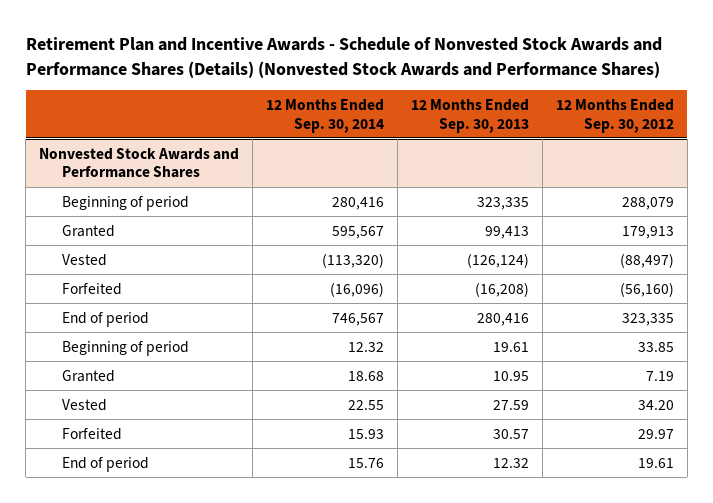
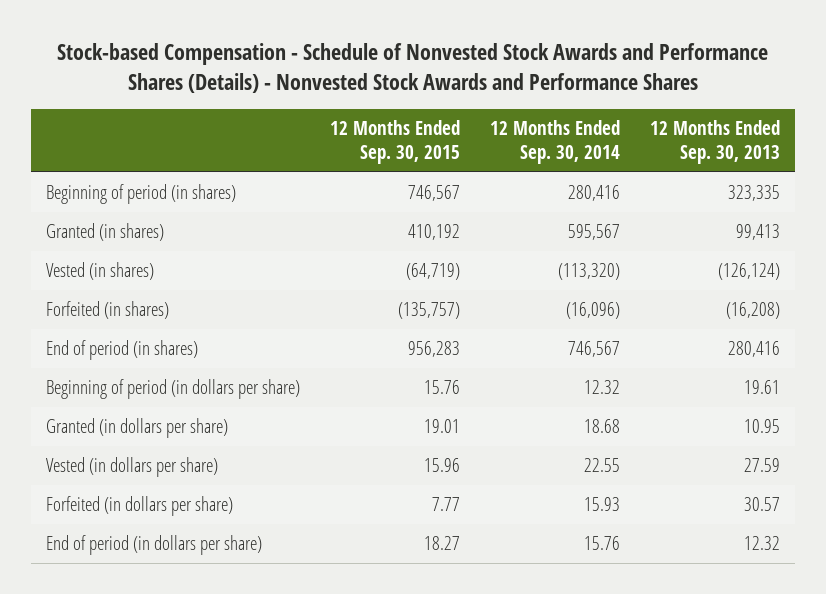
[25,37,662,78] Retirement Plan and Incentive Awards - Schedule of Nonvested Stock Awards and Performance Shares (Details) (Nonvested Stock Awards and Performance Shares) -> [56,43,768,94] Stock-based Compensation - Schedule of Nonvested Stock Awards and Performance Shares (Details) - Nonvested Stock Awards and Performance Shares
[555,99,674,133] 12 Months Ended Sep. 30, 2012 -> none
none -> [329,120,460,165] 12 Months Ended Sep. 30, 2015
[39,147,240,179] Nonvested Stock Awards and Performance Shares -> none
[62,195,190,211] Beginning of period -> [45,184,236,205] Beginning of period (in shares)
[62,224,116,237] Granted -> [45,223,164,242] Granted (in shares)
[62,253,108,266] Vested -> [45,262,154,281] Vested (in shares)
[62,282,123,295] Forfeited -> [45,301,169,320] Forfeited (in shares)
[62,311,150,327] End of period -> [45,340,198,361] End of period (in shares)
[62,340,190,356] Beginning of period -> [45,379,300,400] Beginning of period (in dollars per share)
[62,369,116,382] Granted -> [45,418,228,439] Granted (in dollars per share)
[62,398,108,411] Vested -> [45,457,218,478] Vested (in dollars per share)
[62,427,123,440] Forfeited -> [45,496,233,517] Forfeited (in dollars per share)
[62,456,150,472] End of period -> [45,535,262,556] End of period (in dollars per share)

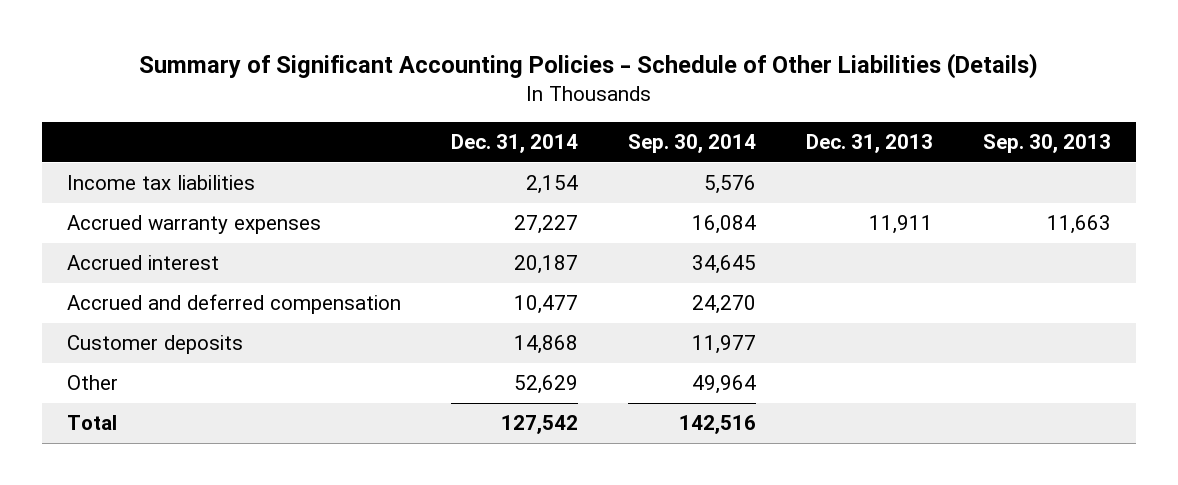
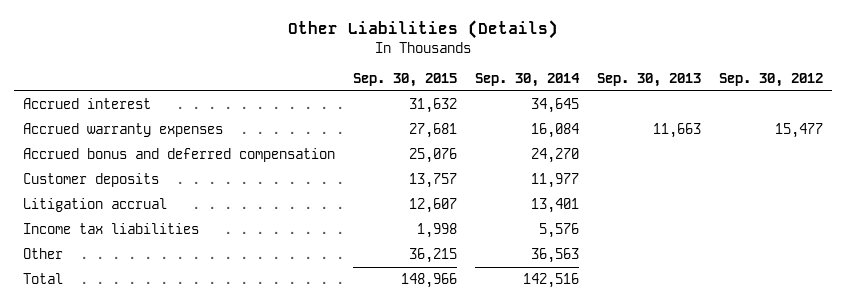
[139,53,1039,80] Summary of Significant Accounting Policies - Schedule of Other Liabilities (Details) -> [287,20,558,40] Other Liabilities (Details)
[450,134,578,154] Dec. 31, 2014 -> none
[806,134,934,154] Dec. 31, 2013 -> none
none -> [352,73,457,88] Sep. 30, 2015
none -> [719,73,824,88] Sep. 30, 2012
[66,215,321,235] Accrued warranty expenses -> [22,123,223,138] Accrued warranty expenses
[66,294,401,315] Accrued and deferred compensation -> [22,148,335,163] Accrued bonus and deferred compensation
none -> [22,198,167,213] Litigation accrual
[66,175,255,191] Income tax liabilities -> [22,223,199,235] Income tax liabilities
[692,375,757,395] 49,964 -> [530,248,579,264] 36,563

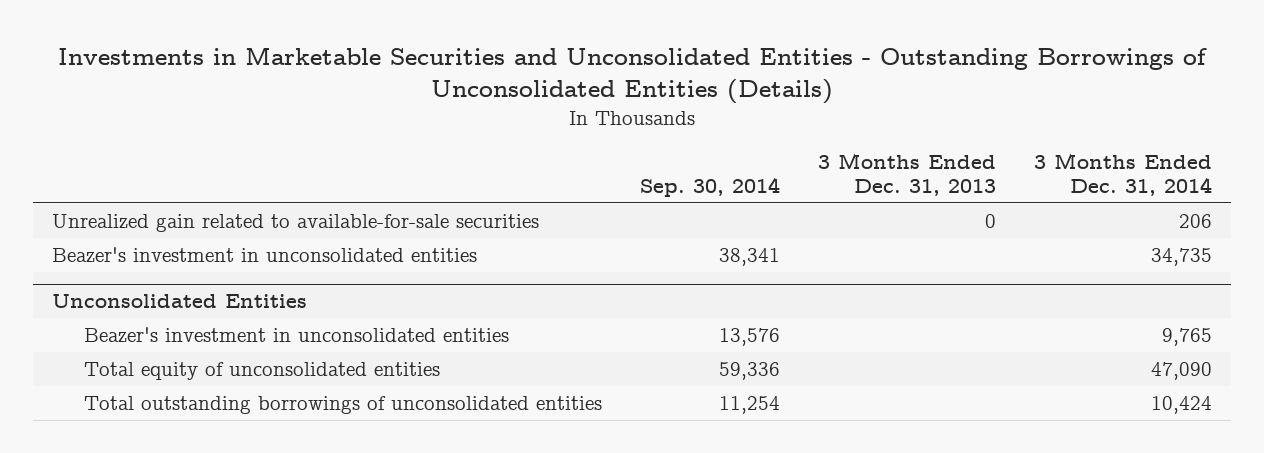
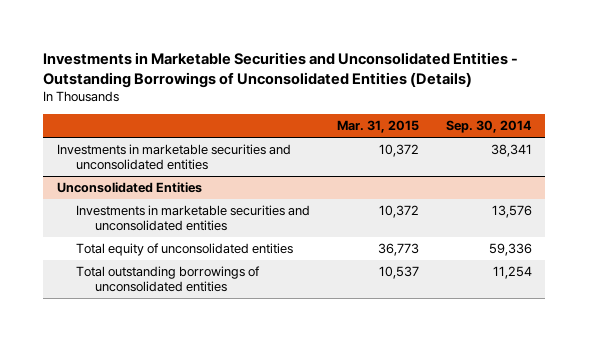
[818,153,997,197] 3 Months Ended Dec. 31, 2013 -> none
[1034,153,1213,197] 3 Months Ended Dec. 31, 2014 -> none
none -> [336,120,419,134] Mar. 31, 2015
[52,213,540,232] Unrealized gain related to available-for-sale securities -> none
[52,246,478,263] Beazer's investment in unconsolidated entities -> [56,144,291,171] Investments in marketable securities and unconsolidated entities
[83,326,509,343] Beazer's investment in unconsolidated entities -> [75,205,310,232] Investments in marketable securities and unconsolidated entities

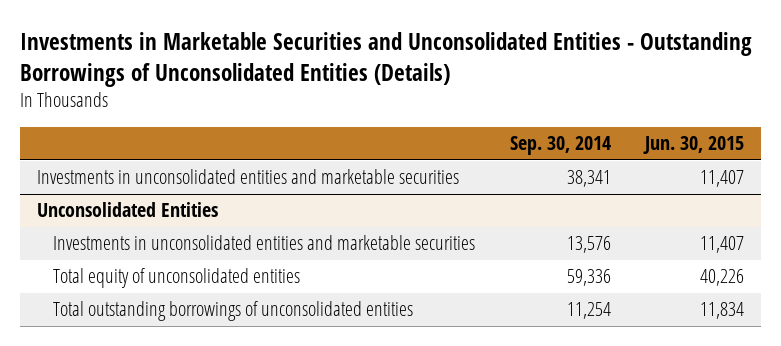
[336,120,419,134] Mar. 31, 2015 -> none
none -> [643,136,745,155] Jun. 30, 2015
[56,144,291,171] Investments in marketable securities and unconsolidated entities -> [37,169,460,185] Investments in unconsolidated entities and marketable securities
[75,205,310,232] Investments in marketable securities and unconsolidated entities -> [53,235,476,251] Investments in unconsolidated entities and marketable securities

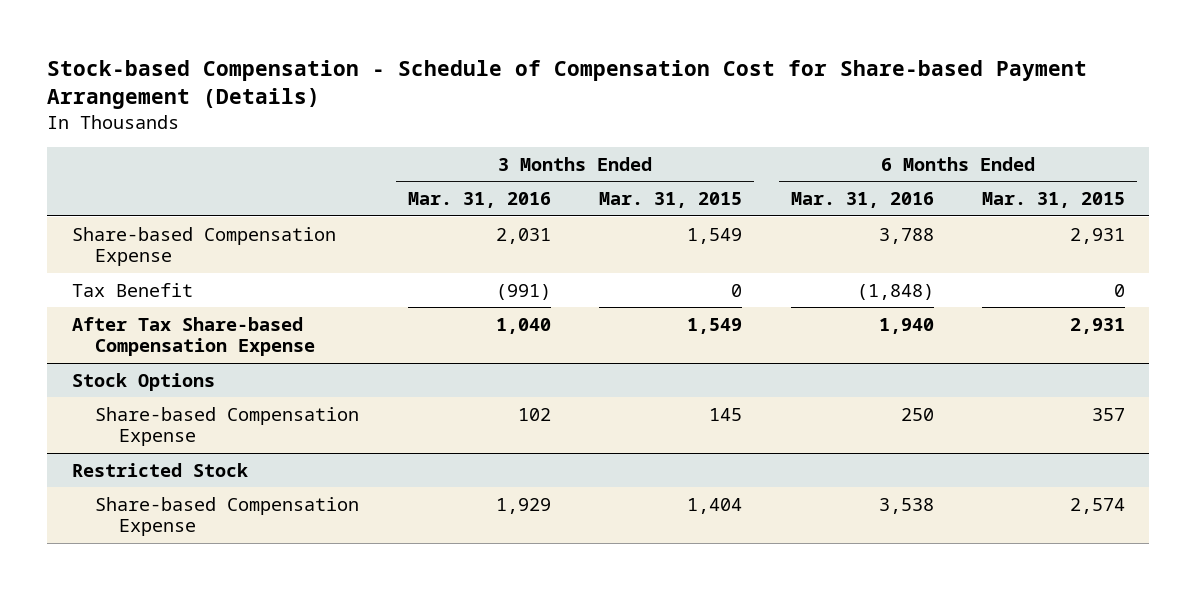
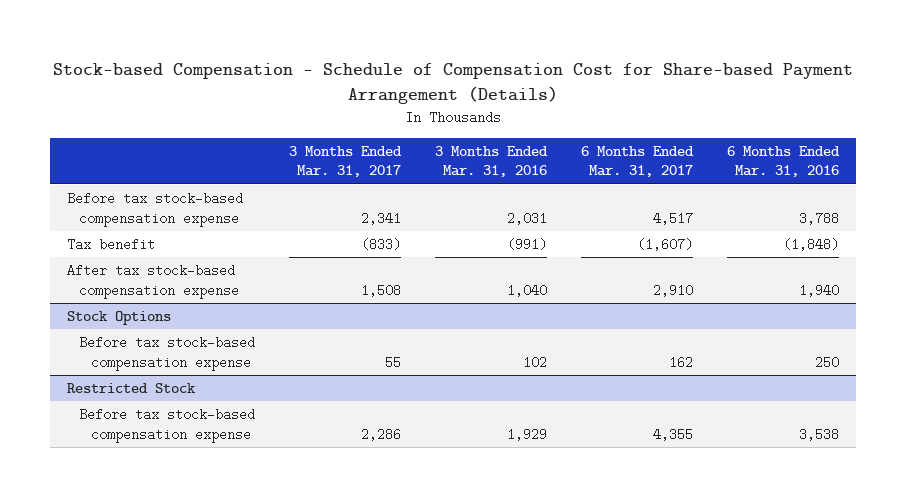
[599,192,743,209] Mar. 31, 2015 -> none
[982,192,1126,209] Mar. 31, 2015 -> none
none -> [289,145,403,178] 3 Months Ended Mar. 31, 2017
none -> [581,145,695,178] 6 Months Ended Mar. 31, 2017
[71,226,336,267] Share-based Compensation Expense -> [67,191,244,227] Before tax stock-based compensation expense
[71,282,193,297] Tax Benefit -> [67,237,156,251] Tax benefit
[71,316,316,357] After Tax Share-based Compensation Expense -> [67,263,240,299] After tax stock-based compensation expense
[95,406,360,447] Share-based Compensation Expense -> [79,335,256,371] Before tax stock-based compensation expense
[95,496,360,537] Share-based Compensation Expense -> [79,407,256,443] Before tax stock-based compensation expense

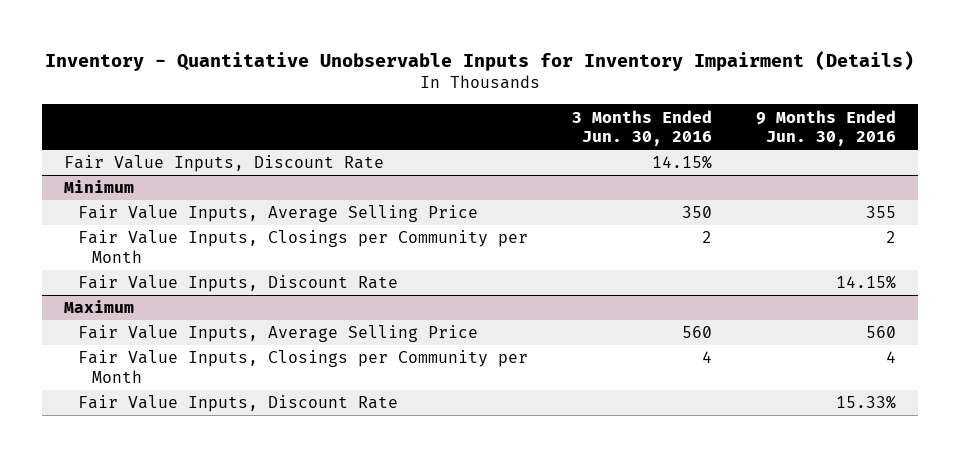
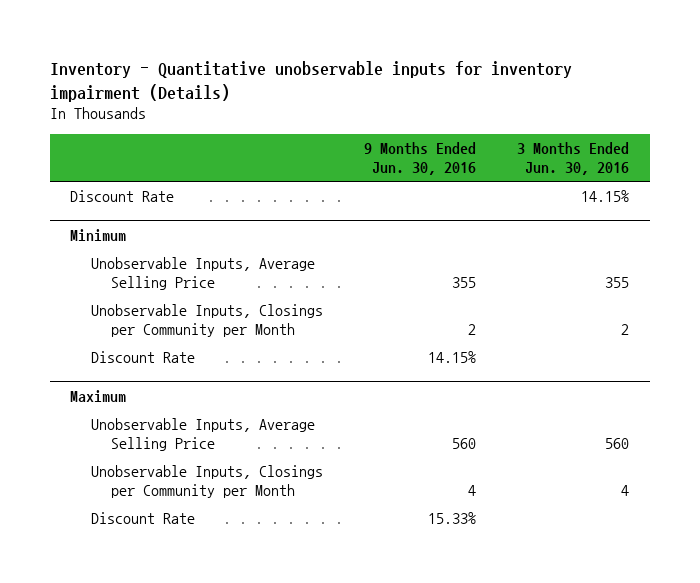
[45,51,915,72] Inventory - Quantitative Unobservable Inputs for Inventory Impairment (Details) -> [49,60,572,102] Inventory - Quantitative unobservable inputs for inventory impairment (Details)
[64,155,385,173] Fair Value Inputs, Discount Rate -> [70,190,175,203] Discount Rate
[78,205,479,223] Fair Value Inputs, Average Selling Price -> [90,257,315,291] Unobservable Inputs, Average Selling Price
[682,206,713,219] 350 -> [605,277,630,289] 355
[78,230,529,263] Fair Value Inputs, Closings per Community per Month -> [90,304,323,338] Unobservable Inputs, Closings per Community per Month
[78,275,399,293] Fair Value Inputs, Discount Rate -> [90,351,195,364] Discount Rate
[78,325,479,343] Fair Value Inputs, Average Selling Price -> [90,418,315,452] Unobservable Inputs, Average Selling Price
[78,350,529,383] Fair Value Inputs, Closings per Community per Month -> [90,465,323,499] Unobservable Inputs, Closings per Community per Month
[78,395,399,413] Fair Value Inputs, Discount Rate -> [90,512,195,525] Discount Rate

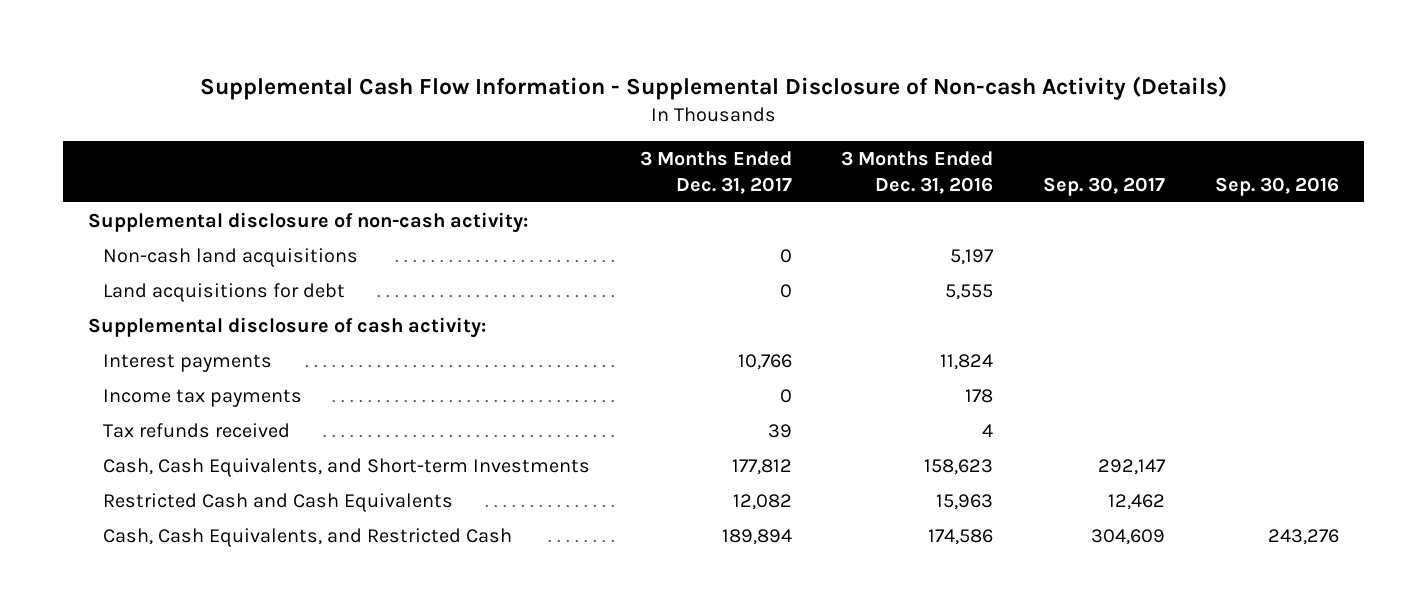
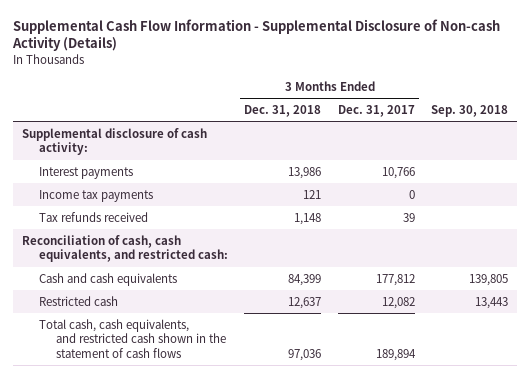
[841,151,994,194] 3 Months Ended Dec. 31, 2016 -> none
[1043,176,1166,196] Sep. 30, 2017 -> none
[1215,176,1340,196] Sep. 30, 2016 -> none
none -> [244,104,322,117] Dec. 31, 2018
none -> [431,104,509,117] Sep. 30, 2018
[88,211,529,233] Supplemental disclosure of non-cash activity: -> none
[102,247,358,267] Non-cash land acquisitions -> none
[102,282,345,302] Land acquisitions for debt -> none
none -> [21,234,228,263] Reconciliation of cash, cash equivalents, and restricted cash:
[102,457,590,477] Cash, Cash Equivalents, and Short-term Investments -> [38,272,177,286] Cash and cash equivalents
[102,492,453,512] Restricted Cash and Cash Equivalents -> [38,295,118,306] Restricted cash
[102,527,512,547] Cash, Cash Equivalents, and Restricted Cash -> [38,318,227,359] Total cash, cash equivalents, and restricted cash shown in the statement of cash flows

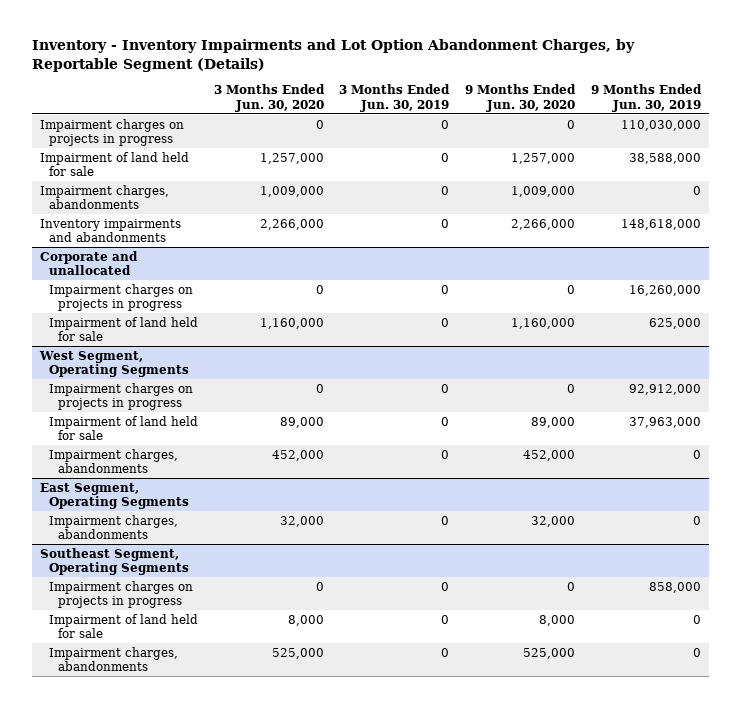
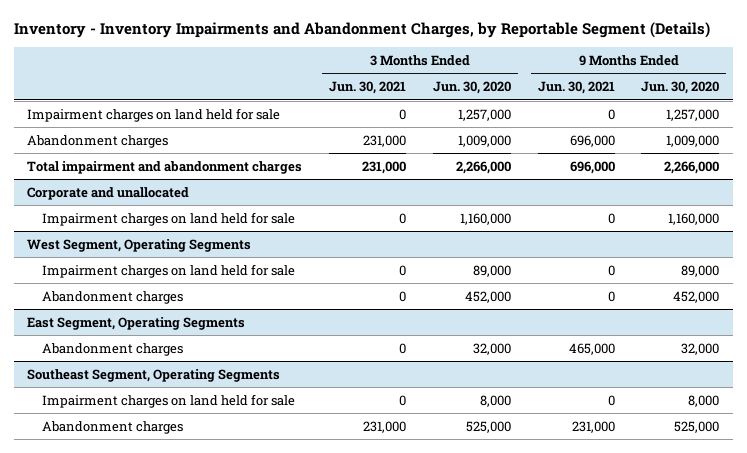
[32,39,636,72] Inventory - Inventory Impairments and Lot Option Abandonment Charges, by Reportable Segment (Details) -> [13,21,710,38] Inventory - Inventory Impairments and Abandonment Charges, by Reportable Segment (Details)
[339,84,451,113] 3 Months Ended Jun. 30, 2019 -> none
[590,84,702,113] 9 Months Ended Jun. 30, 2019 -> none
none -> [328,81,406,95] Jun. 30, 2021
none -> [537,81,615,95] Jun. 30, 2021
[39,118,184,147] Impairment charges on projects in progress -> none
[39,151,189,177] Impairment of land held for sale -> [27,107,281,122] Impairment charges on land held for sale
[39,184,169,210] Impairment charges, abandonments -> [27,134,169,148] Abandonment charges
[39,218,181,243] Inventory impairments and abandonments -> [27,160,303,174] Total impairment and abandonment charges
[49,283,194,312] Impairment charges on projects in progress -> none
[49,316,199,342] Impairment of land held for sale -> [41,211,295,226] Impairment charges on land held for sale
[49,382,194,411] Impairment charges on projects in progress -> none
[49,415,199,441] Impairment of land held for sale -> [41,263,295,278] Impairment charges on land held for sale
[49,448,179,474] Impairment charges, abandonments -> [41,290,183,304] Abandonment charges
[49,514,179,540] Impairment charges, abandonments -> [41,342,183,356] Abandonment charges
[49,580,194,609] Impairment charges on projects in progress -> none
[49,613,199,639] Impairment of land held for sale -> [41,393,295,408] Impairment charges on land held for sale
[49,646,179,672] Impairment charges, abandonments -> [41,420,183,434] Abandonment charges

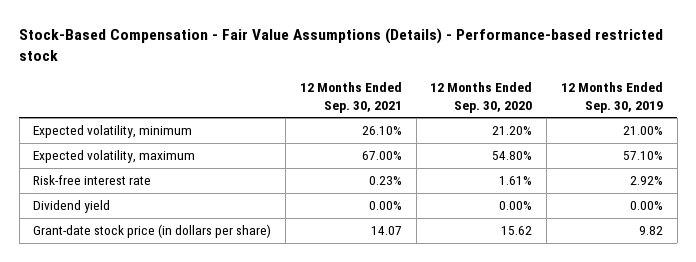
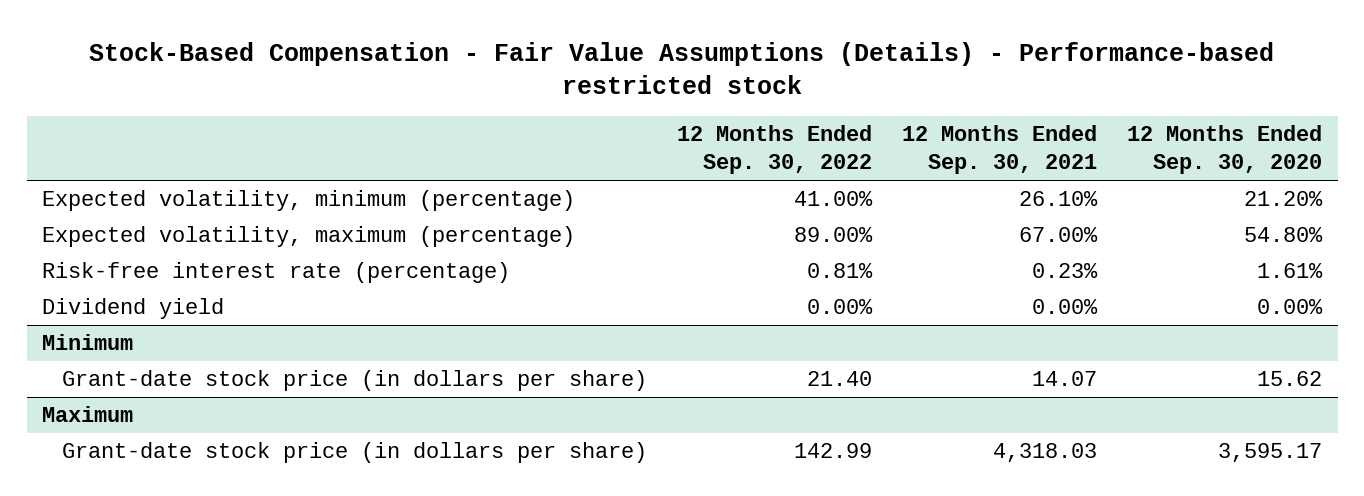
[561,82,664,113] 12 Months Ended Sep. 30, 2019 -> none
none -> [676,125,872,175] 12 Months Ended Sep. 30, 2022
[33,125,193,139] Expected volatility, minimum -> [41,190,575,212] Expected volatility, minimum (percentage)
[33,150,196,164] Expected volatility, maximum -> [41,226,575,248] Expected volatility, maximum (percentage)
[33,175,152,186] Risk-free interest rate -> [41,262,510,284] Risk-free interest rate (percentage)
none -> [41,334,133,351] Minimum
none -> [41,406,133,423] Maximum
none -> [61,442,647,464] Grant-date stock price (in dollars per share)

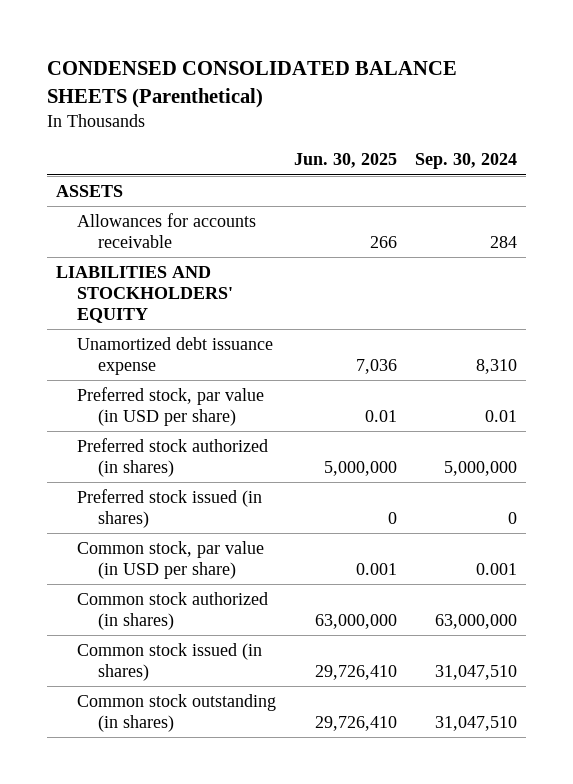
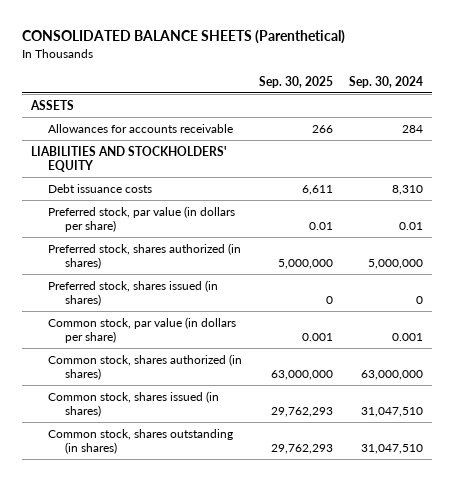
[47,61,458,108] CONDENSED CONSOLIDATED BALANCE SHEETS (Parenthetical) -> [22,30,346,45] CONSOLIDATED BALANCE SHEETS (Parenthetical)
[293,153,397,169] Jun. 30, 2025 -> none
none -> [258,75,333,88] Sep. 30, 2025
[77,336,274,375] Unamortized debt issuance expense -> [47,183,152,193] Debt issuance costs
[77,386,265,426] Preferred stock, par value (in USD per share) -> [47,205,235,233] Preferred stock, par value (in dollars per share)
[77,437,269,477] Preferred stock authorized (in shares) -> [47,242,241,270] Preferred stock, shares authorized (in shares)
[77,488,263,528] Preferred stock issued (in shares) -> [47,279,218,307] Preferred stock, shares issued (in shares)
[77,540,265,579] Common stock, par value (in USD per share) -> [47,316,236,344] Common stock, par value (in dollars per share)
[77,591,269,630] Common stock authorized (in shares) -> [47,353,242,381] Common stock, shares authorized (in shares)
[77,642,263,681] Common stock issued (in shares) -> [47,390,219,418] Common stock, shares issued (in shares)
[77,693,277,732] Common stock outstanding (in shares) -> [47,428,233,455] Common stock, shares outstanding (in shares)

